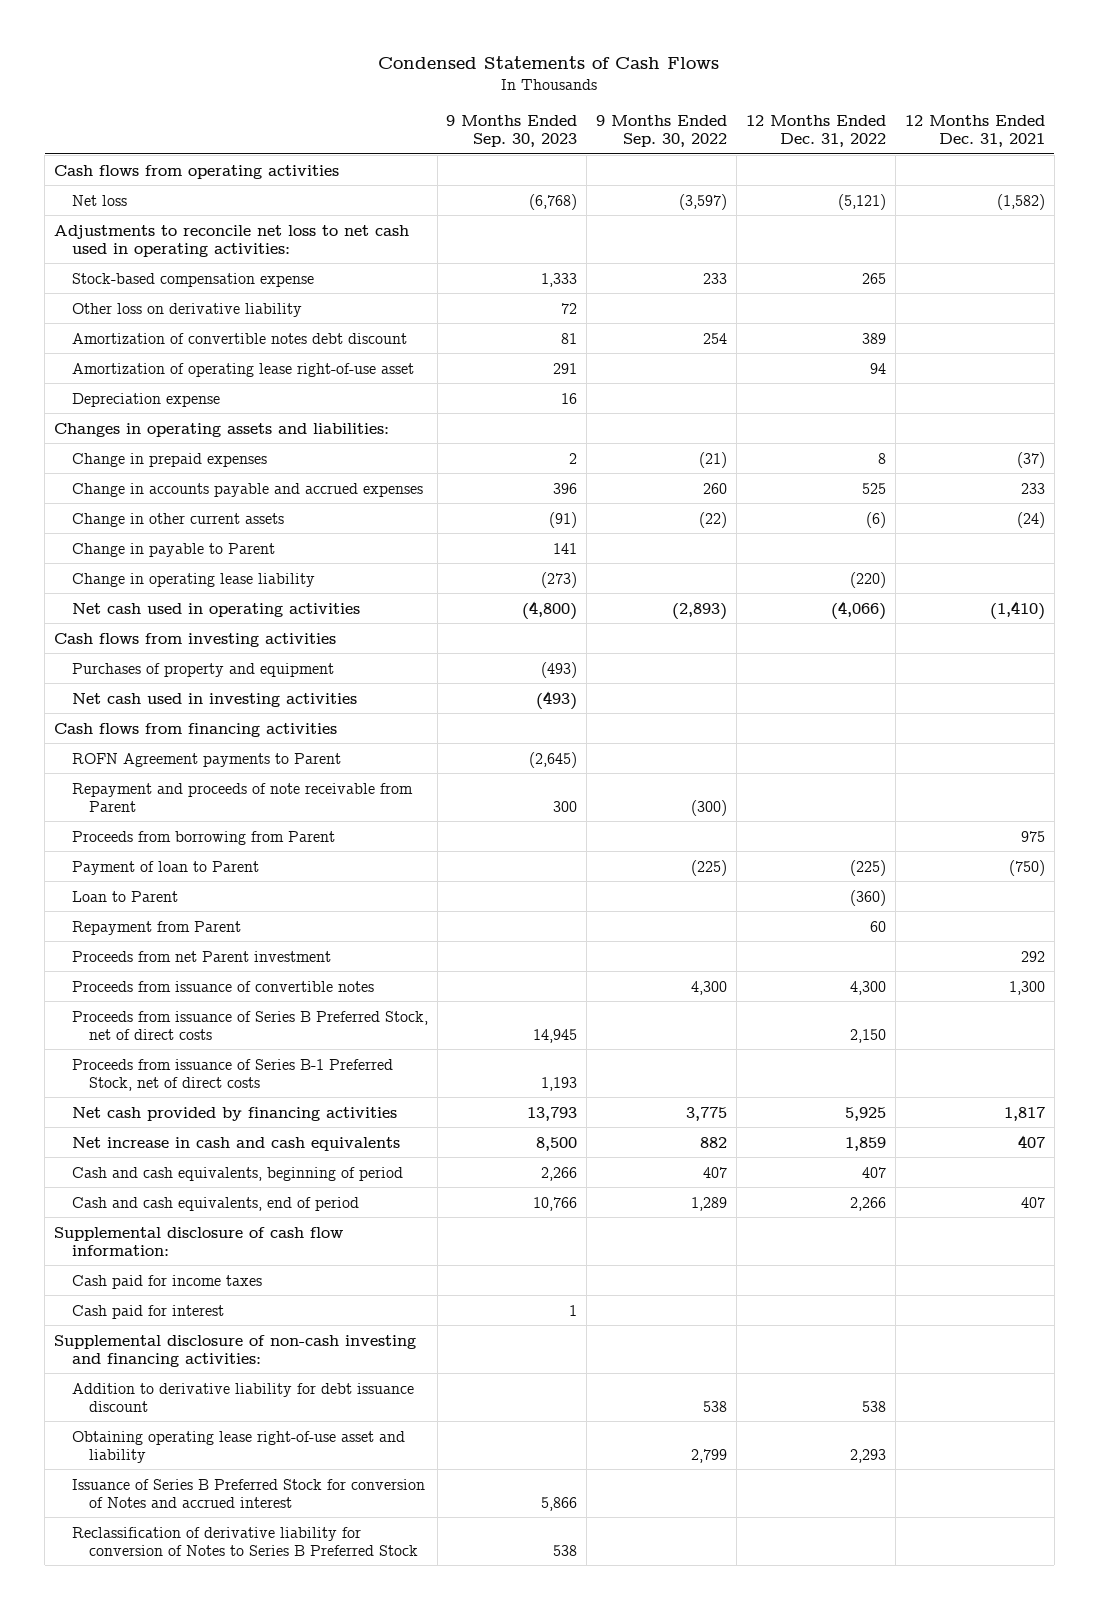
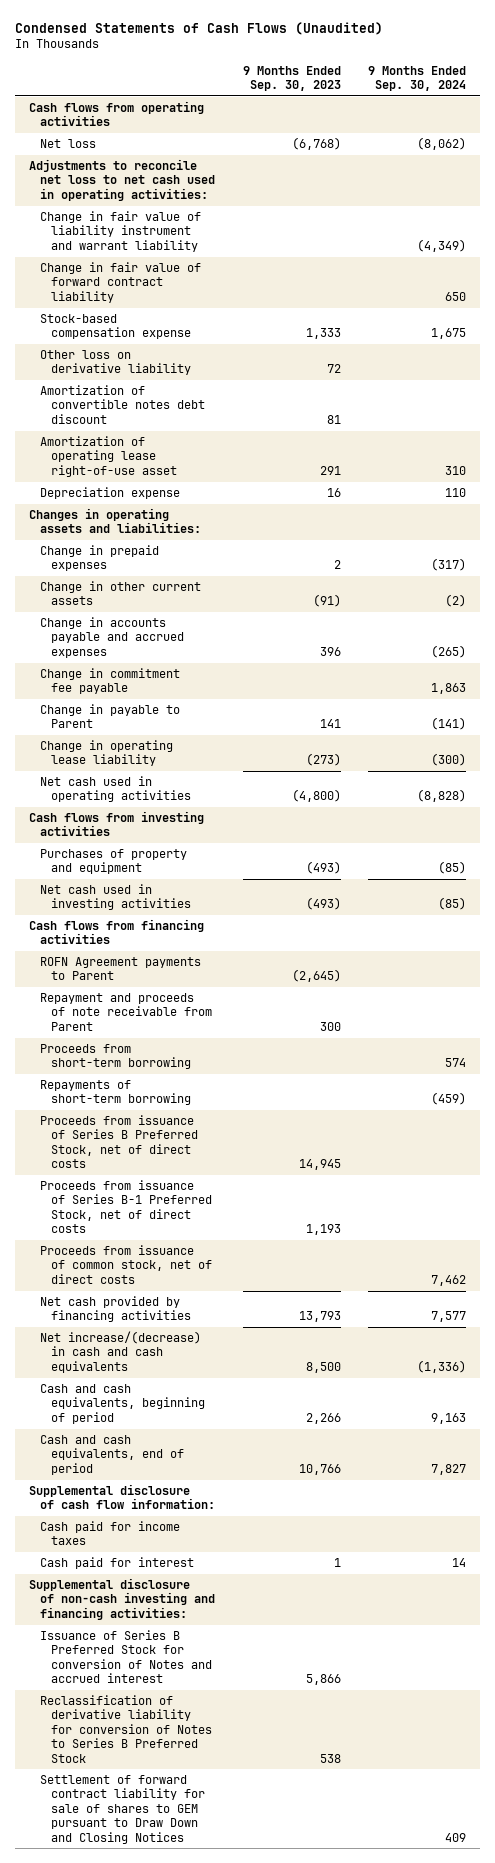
[378,55,720,69] Condensed Statements of Cash Flows -> [15,21,384,35] Condensed Statements of Cash Flows (Unaudited)
[596,114,728,147] 9 Months Ended Sep. 30, 2022 -> none
[746,114,887,147] 12 Months Ended Dec. 31, 2022 -> none
[904,114,1045,147] 12 Months Ended Dec. 31, 2021 -> none
none -> [368,65,467,92] 9 Months Ended Sep. 30, 2024
none -> [40,211,202,252] Change in fair value of liability instrument and warrant liability
none -> [40,262,202,303] Change in fair value of forward contract liability
[71,482,423,497] Change in accounts payable and accrued expenses -> [40,617,185,658] Change in accounts payable and accrued expenses
none -> [40,668,181,695] Change in commitment fee payable
[71,830,335,845] Proceeds from borrowing from Parent -> none
[71,860,259,875] Payment of loan to Parent -> none
[71,920,241,935] Repayment from Parent -> none
[71,950,331,962] Proceeds from net Parent investment -> none
[71,980,374,992] Proceeds from issuance of convertible notes -> none
[71,890,178,902] Loan to Parent -> [40,1044,192,1070] Proceeds from short-term borrowing
none -> [40,1080,192,1106] Repayments of short-term borrowing
none -> [40,1245,213,1284] Proceeds from issuance of common stock, net of direct costs
[71,1136,400,1151] Net increase in cash and cash equivalents -> [40,1331,202,1373] Net increase/(decrease) in cash and cash equivalents
[71,1382,414,1412] Addition to derivative liability for debt issuance discount -> none
[71,1430,405,1463] Obtaining operating lease right-of-use asset and liability -> none
none -> [40,1775,206,1844] Settlement of forward contract liability for sale of shares to GEM pursuant to Draw Down and Closing Notices

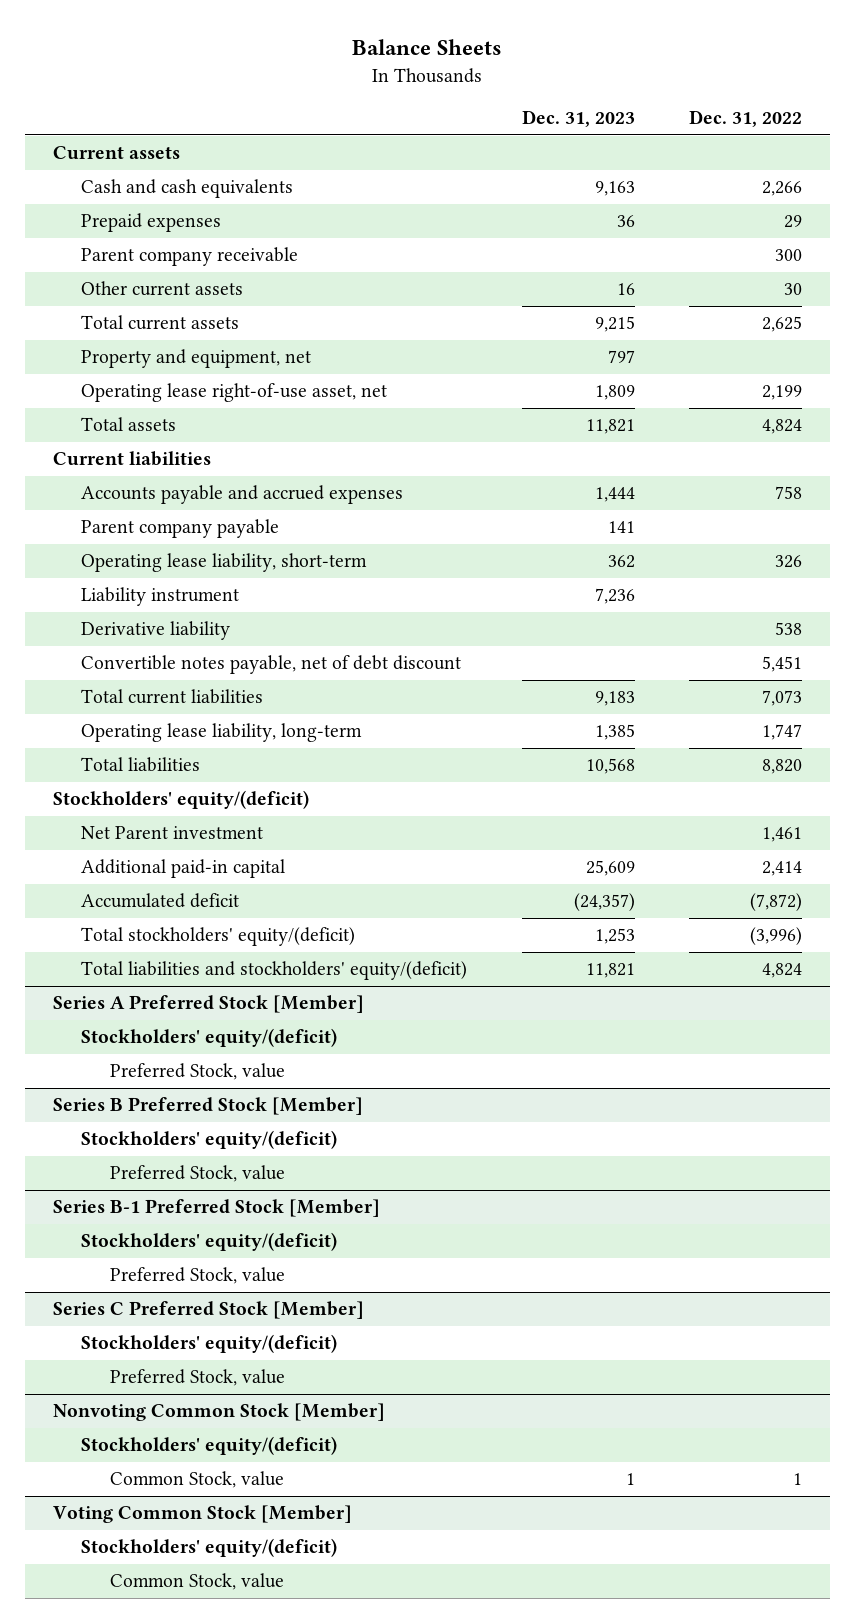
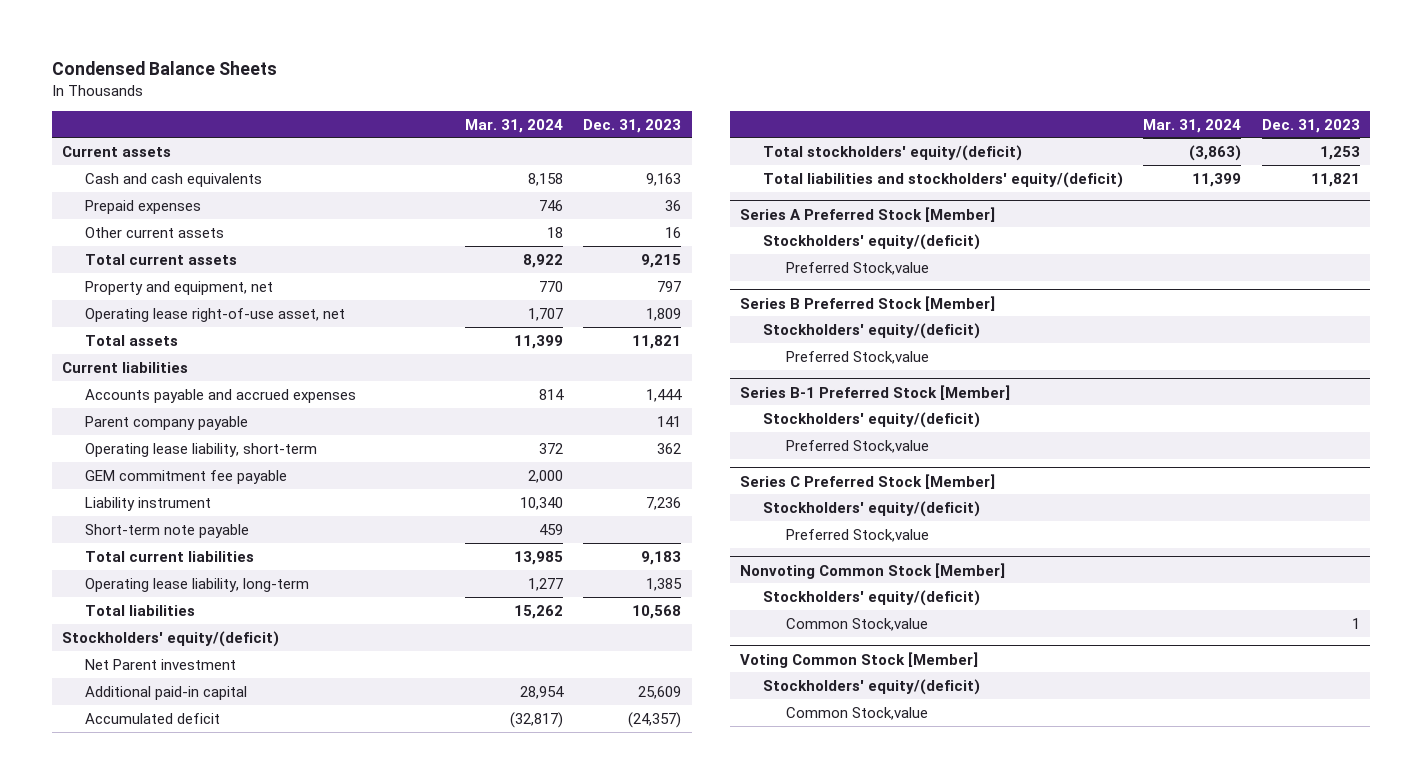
[352,39,503,56] Balance Sheets -> [51,61,277,76] Condensed Balance Sheets
[689,110,803,128] Dec. 31, 2022 -> none
none -> [465,118,564,133] Mar. 31, 2024
[81,247,299,267] Parent company receivable -> none
none -> [84,469,287,484] GEM commitment fee payable
[81,621,231,641] Derivative liability -> none
[81,655,462,675] Convertible notes payable, net of debt discount -> none
none -> [84,523,249,538] Short-term note payable
[110,1063,286,1081] Preferred Stock, value -> [785,261,929,275] Preferred Stock,value
[110,1165,286,1183] Preferred Stock, value -> [785,350,929,364] Preferred Stock,value
[110,1267,286,1285] Preferred Stock, value -> [785,439,929,453] Preferred Stock,value
[110,1369,286,1387] Preferred Stock, value -> [785,528,929,542] Preferred Stock,value
[110,1471,285,1489] Common Stock, value -> [785,617,928,631] Common Stock,value
[110,1573,285,1591] Common Stock, value -> [785,706,928,720] Common Stock,value

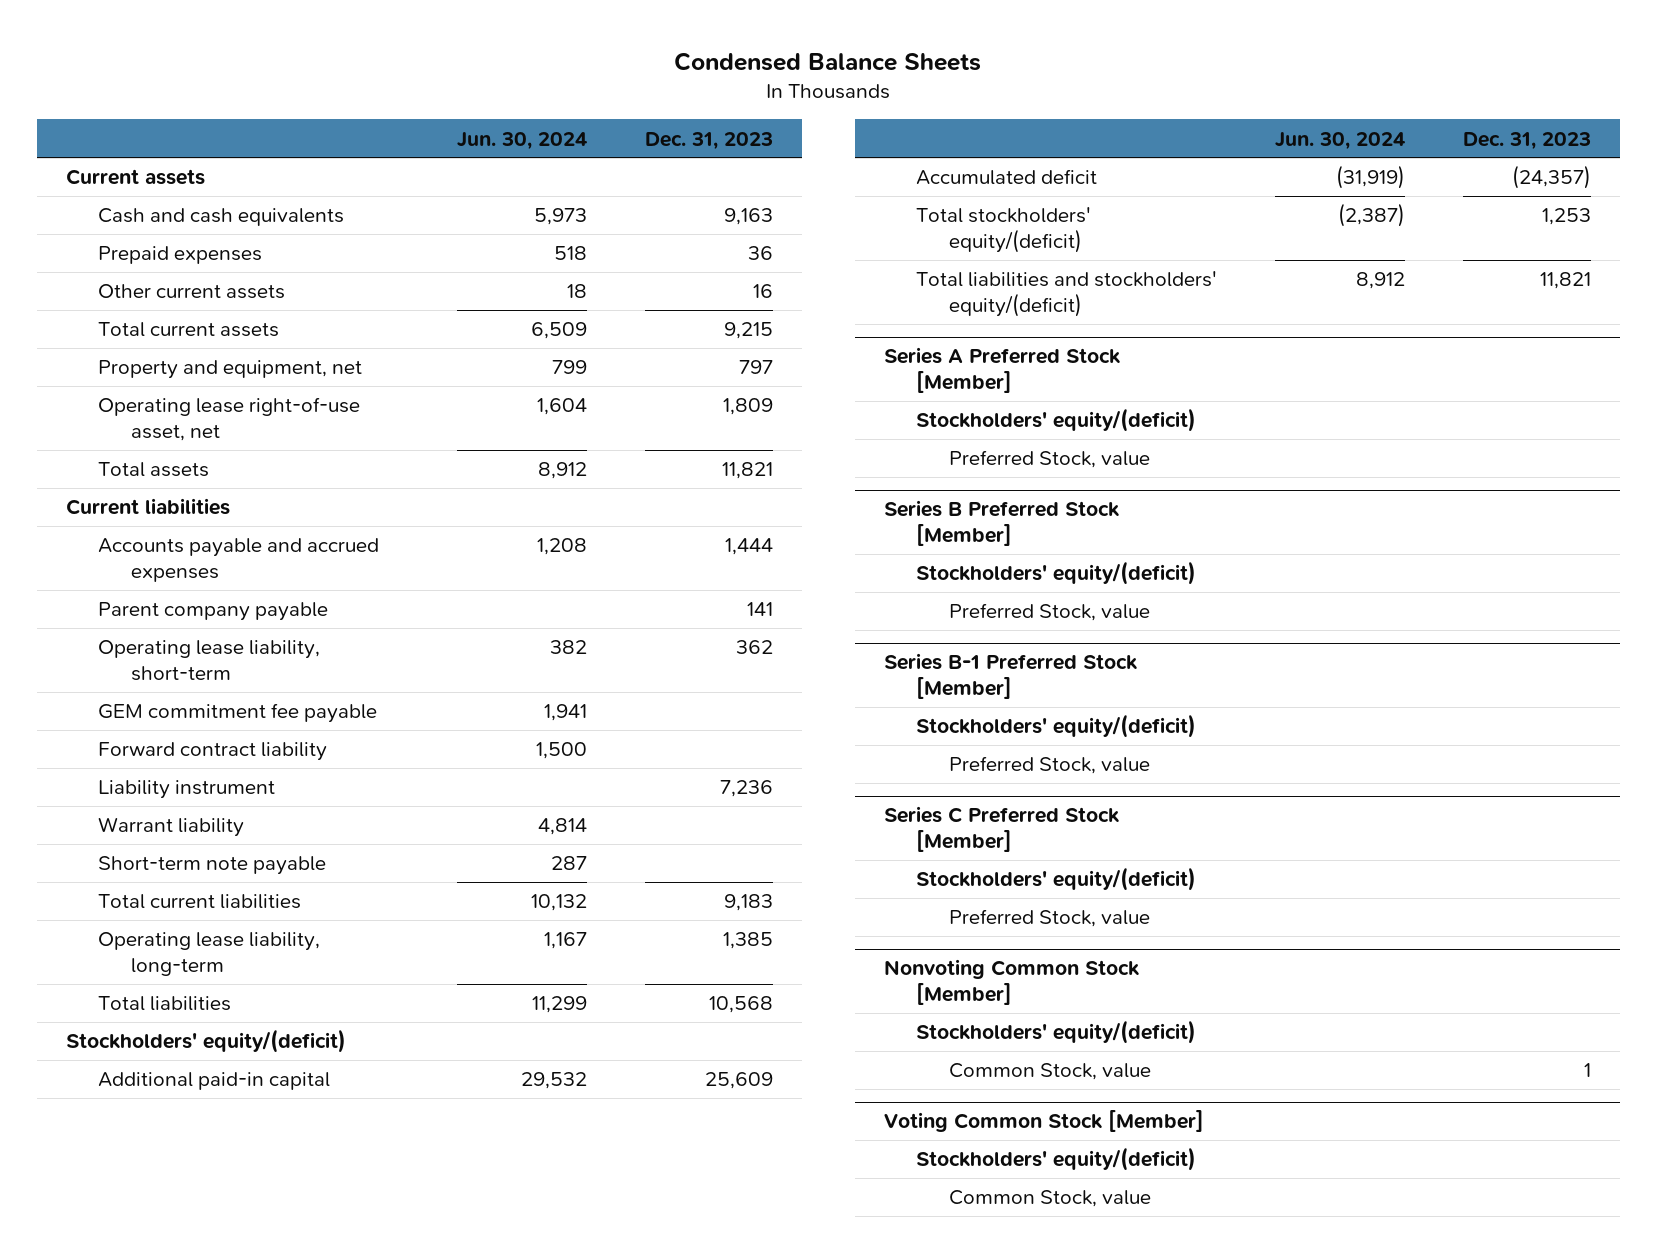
[465,118,564,133] Mar. 31, 2024 -> none
none -> [457,131,588,150] Jun. 30, 2024
none -> [98,742,328,762] Forward contract liability
none -> [98,817,245,838] Warrant liability
[84,658,236,670] Net Parent investment -> none
[785,261,929,275] Preferred Stock,value -> [949,450,1151,469] Preferred Stock, value
[785,350,929,364] Preferred Stock,value -> [949,603,1151,622] Preferred Stock, value
[785,439,929,453] Preferred Stock,value -> [949,756,1151,775] Preferred Stock, value
[785,528,929,542] Preferred Stock,value -> [949,909,1151,928] Preferred Stock, value
[785,617,928,631] Common Stock,value -> [949,1063,1152,1081] Common Stock, value
[785,706,928,720] Common Stock,value -> [949,1190,1152,1208] Common Stock, value

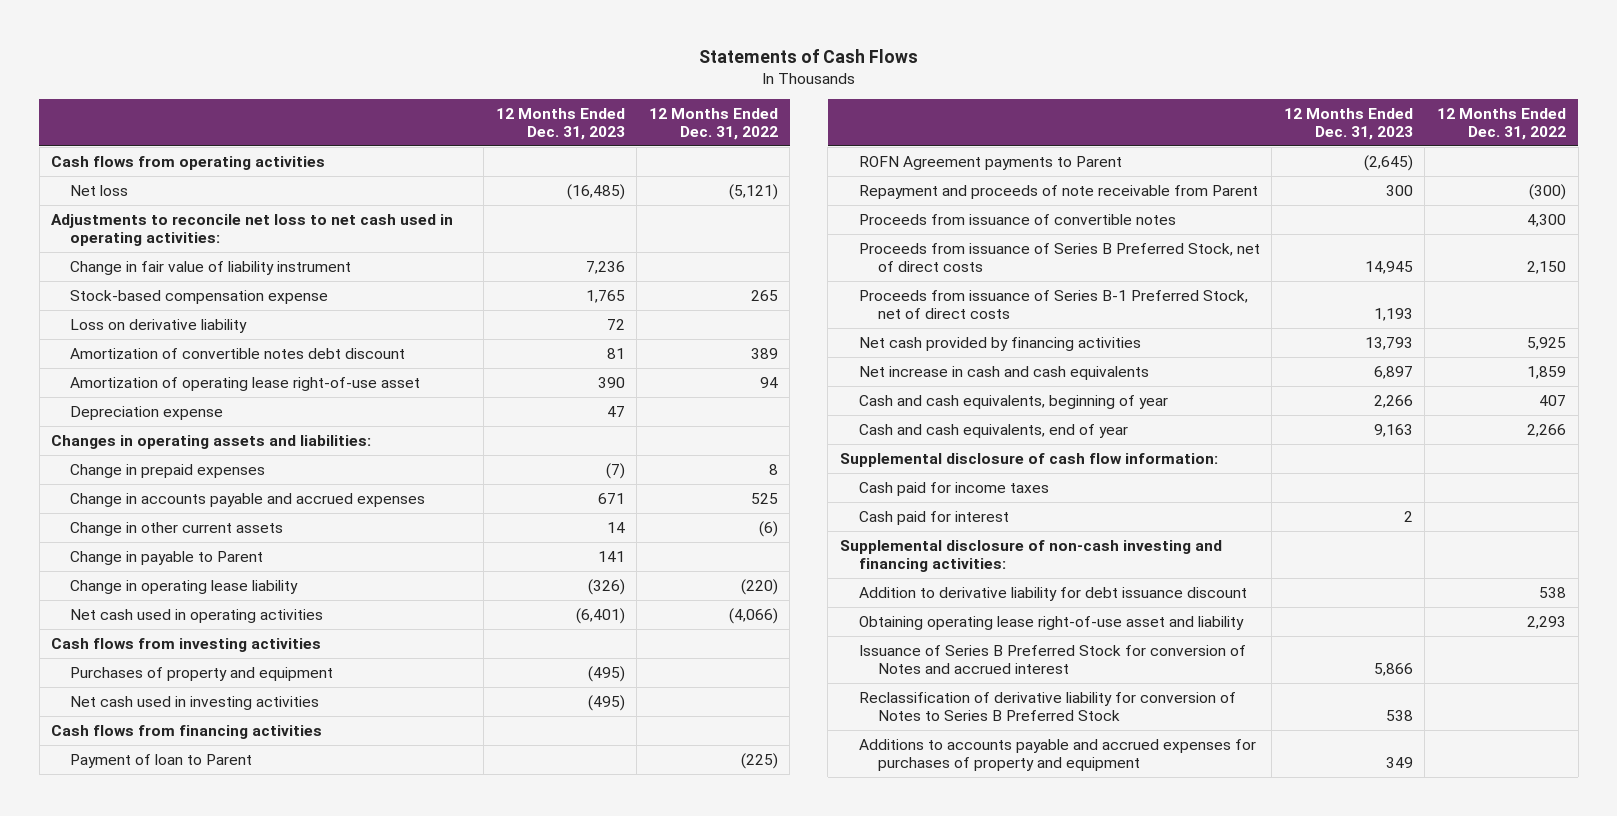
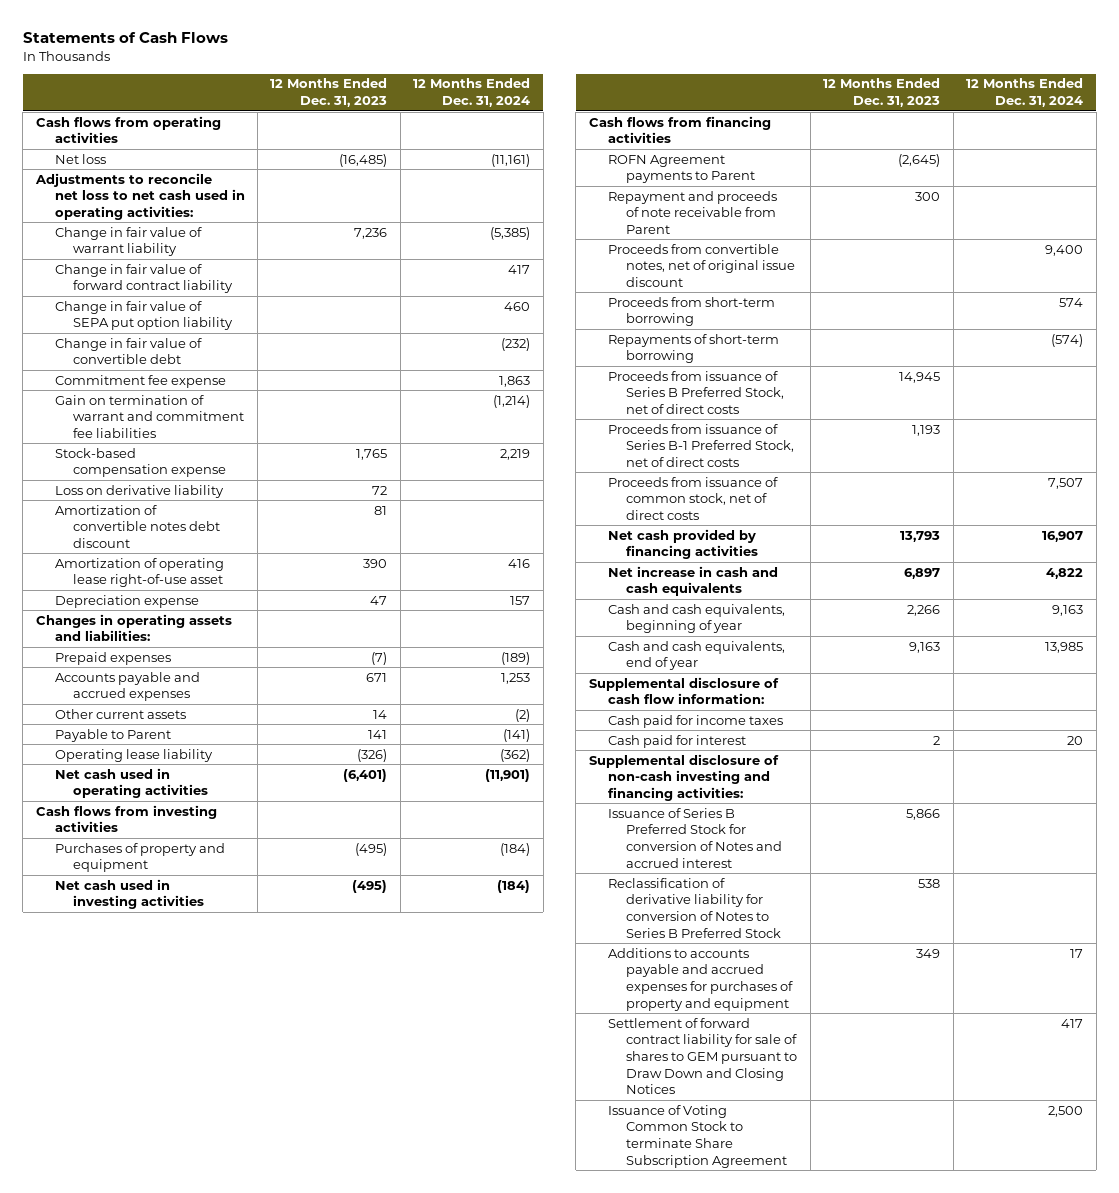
[648,107,778,140] 12 Months Ended Dec. 31, 2022 -> none
none -> [413,78,531,108] 12 Months Ended Dec. 31, 2024
[70,260,352,275] Change in fair value of liability instrument -> [54,226,202,257] Change in fair value of warrant liability
none -> [54,263,234,294] Change in fair value of forward contract liability
none -> [54,300,234,331] Change in fair value of SEPA put option liability
none -> [54,337,202,365] Change in fair value of convertible debt
none -> [54,374,226,388] Commitment fee expense
none -> [54,394,245,438] Gain on termination of warrant and commitment fee liabilities
[70,463,266,478] Change in prepaid expenses -> [54,651,171,665] Prepaid expenses
[70,492,426,507] Change in accounts payable and accrued expenses -> [54,671,200,702] Accounts payable and accrued expenses
[70,521,284,536] Change in other current assets -> [54,708,186,719] Other current assets
[70,550,264,565] Change in payable to Parent -> [54,728,171,742] Payable to Parent
[70,579,299,594] Change in operating lease liability -> [54,748,213,762] Operating lease liability
[70,753,253,768] Payment of loan to Parent -> none
[858,213,1176,225] Proceeds from issuance of convertible notes -> [607,243,796,287] Proceeds from convertible notes, net of original issue discount
none -> [607,296,775,327] Proceeds from short-term borrowing
none -> [607,333,779,364] Repayments of short-term borrowing
none -> [607,476,778,520] Proceeds from issuance of common stock, net of direct costs
[858,586,1247,601] Addition to derivative liability for debt issuance discount -> none
[858,615,1244,630] Obtaining operating lease right-of-use asset and liability -> none
none -> [607,1017,798,1095] Settlement of forward contract liability for sale of shares to GEM pursuant to Draw Down and Closing Notices
none -> [607,1104,788,1168] Issuance of Voting Common Stock to terminate Share Subscription Agreement

